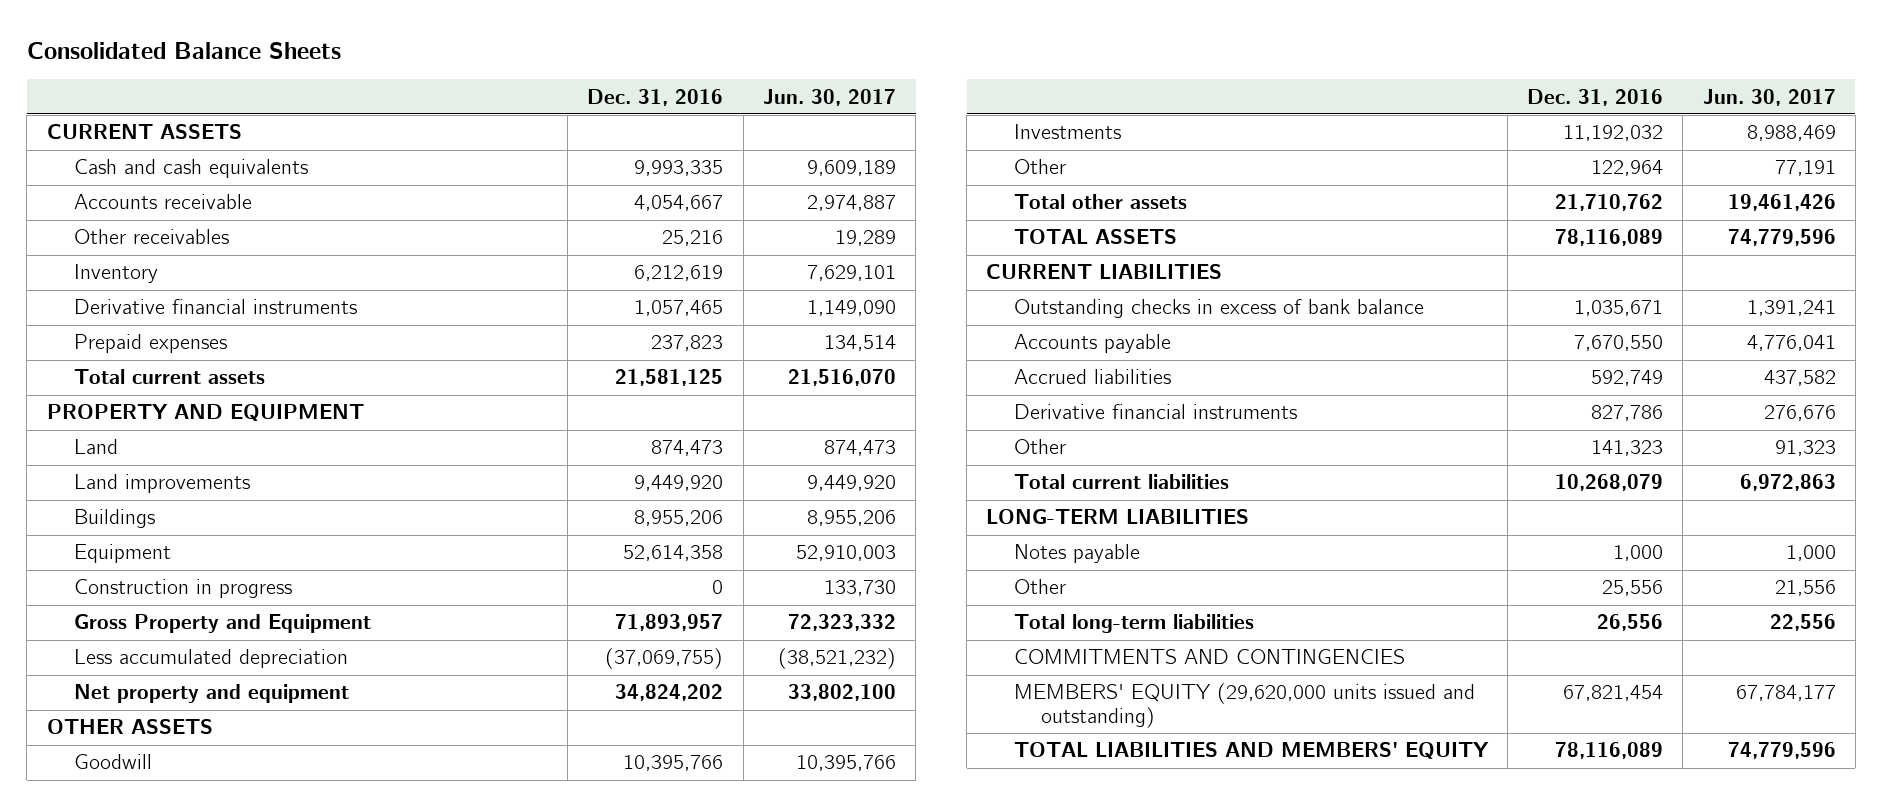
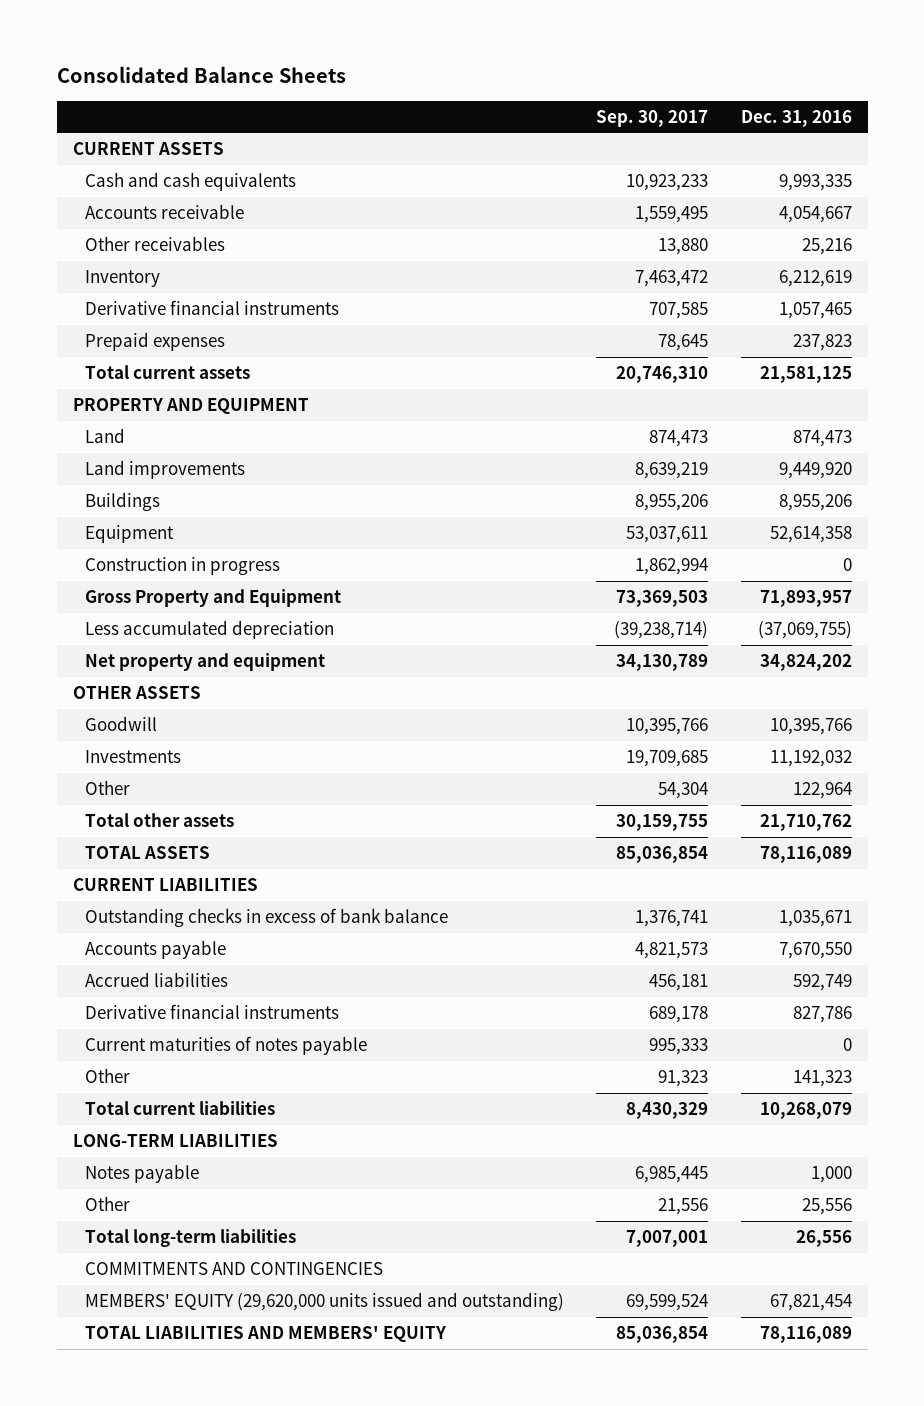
[762,88,896,106] Jun. 30, 2017 -> none
none -> [596,109,709,127] Sep. 30, 2017
none -> [84,1036,367,1056] Current maturities of notes payable

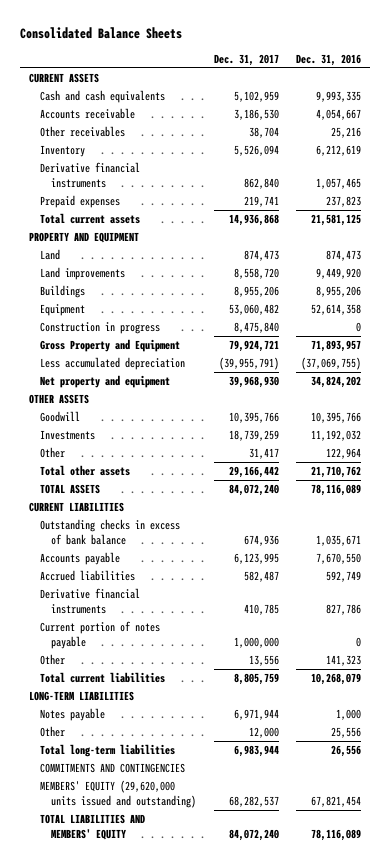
[596,109,709,127] Sep. 30, 2017 -> none
none -> [213,53,279,66] Dec. 31, 2017
[84,1036,367,1056] Current maturities of notes payable -> [40,620,161,649] Current portion of notes payable

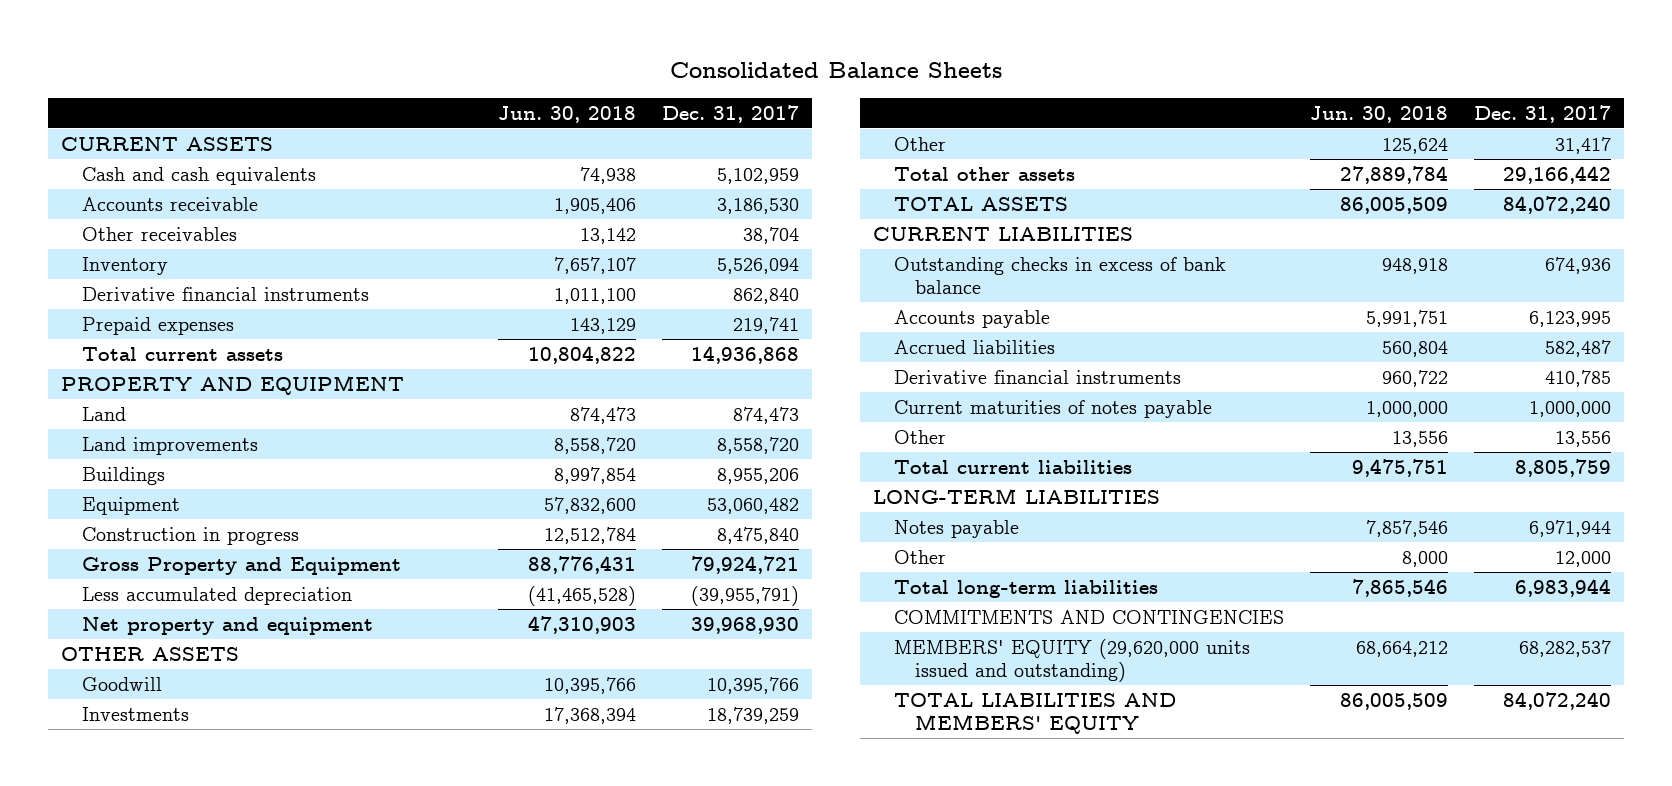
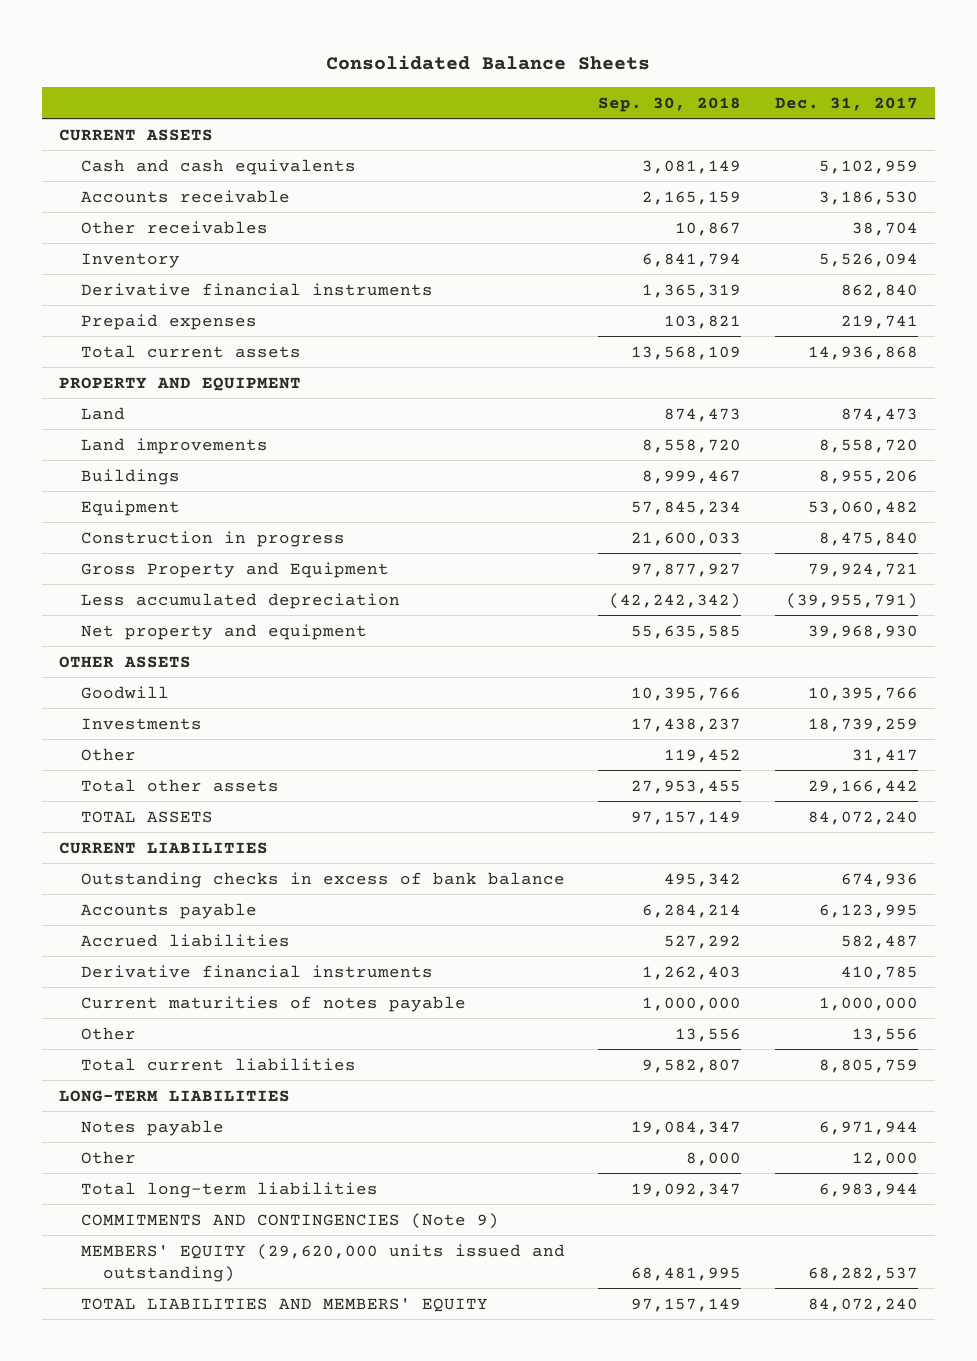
[497,105,636,123] Jun. 30, 2018 -> none
none -> [598,96,742,112] Sep. 30, 2018
[894,609,1285,624] COMMITMENTS AND CONTINGENCIES -> [80,1212,499,1229] COMMITMENTS AND CONTINGENCIES (Note 9)

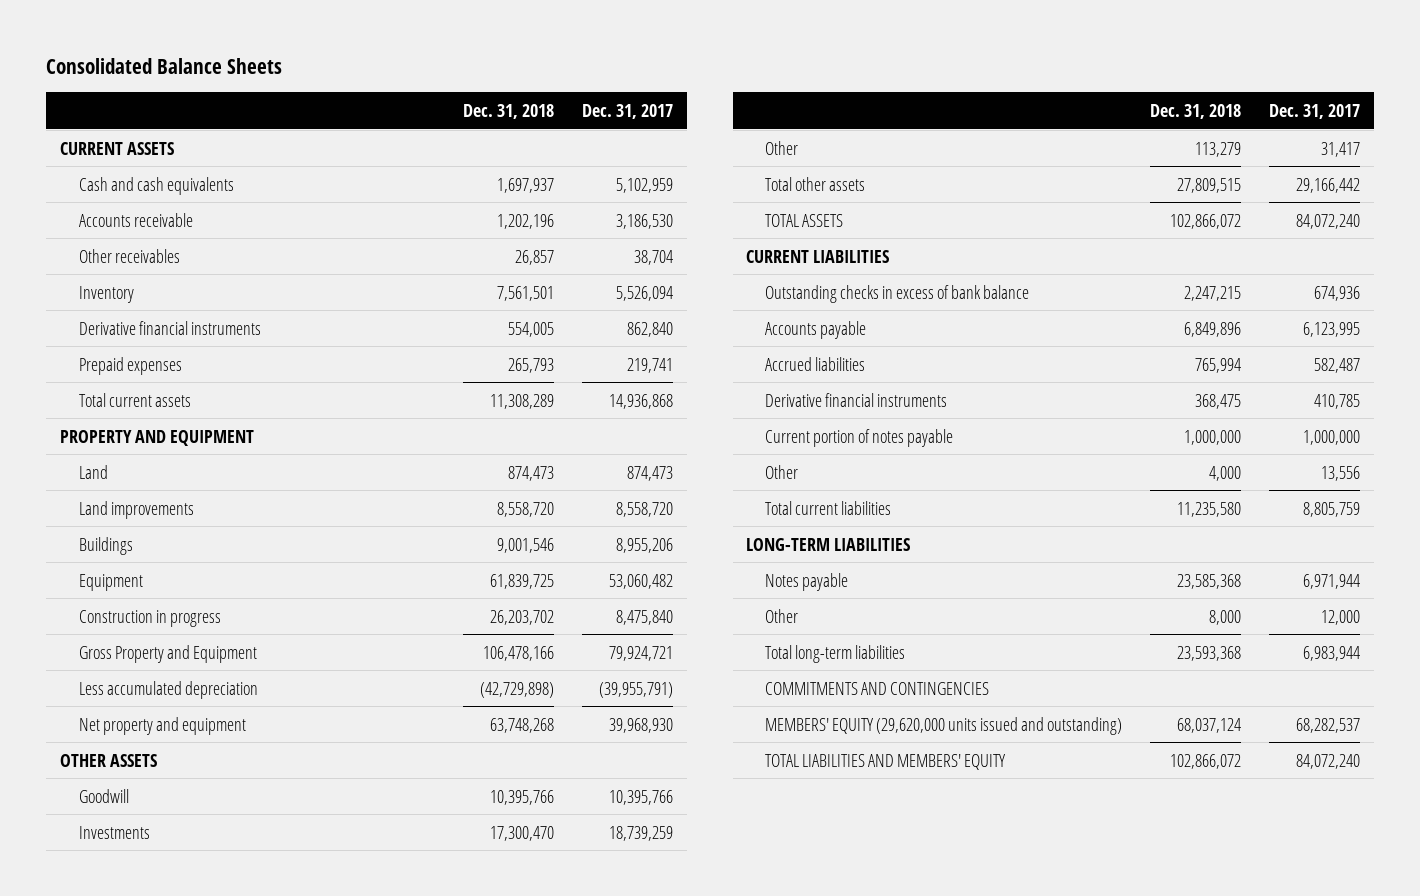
[598,96,742,112] Sep. 30, 2018 -> none
none -> [463,103,555,119] Dec. 31, 2018
[80,995,466,1012] Current maturities of notes payable -> [765,428,954,447] Current portion of notes payable
[80,1212,499,1229] COMMITMENTS AND CONTINGENCIES (Note 9) -> [765,681,990,695] COMMITMENTS AND CONTINGENCIES

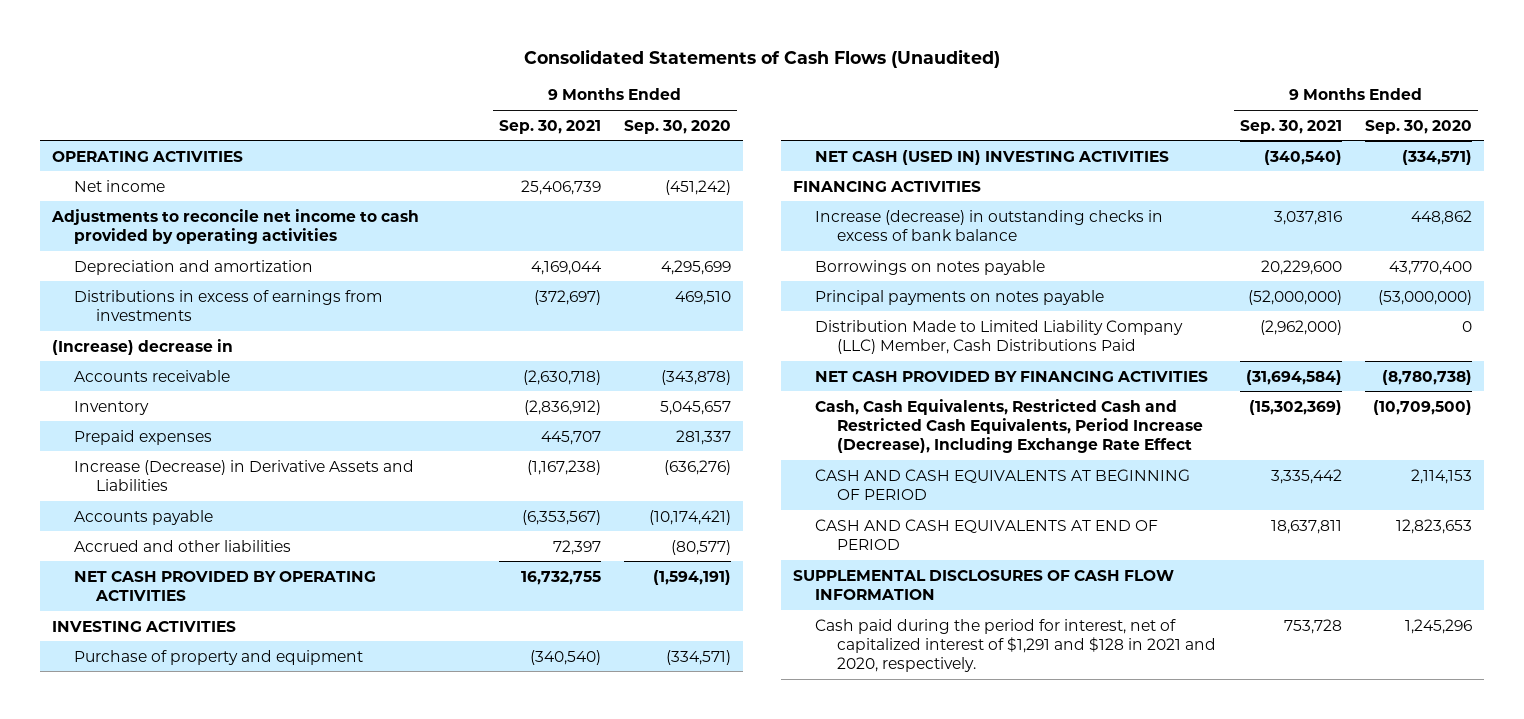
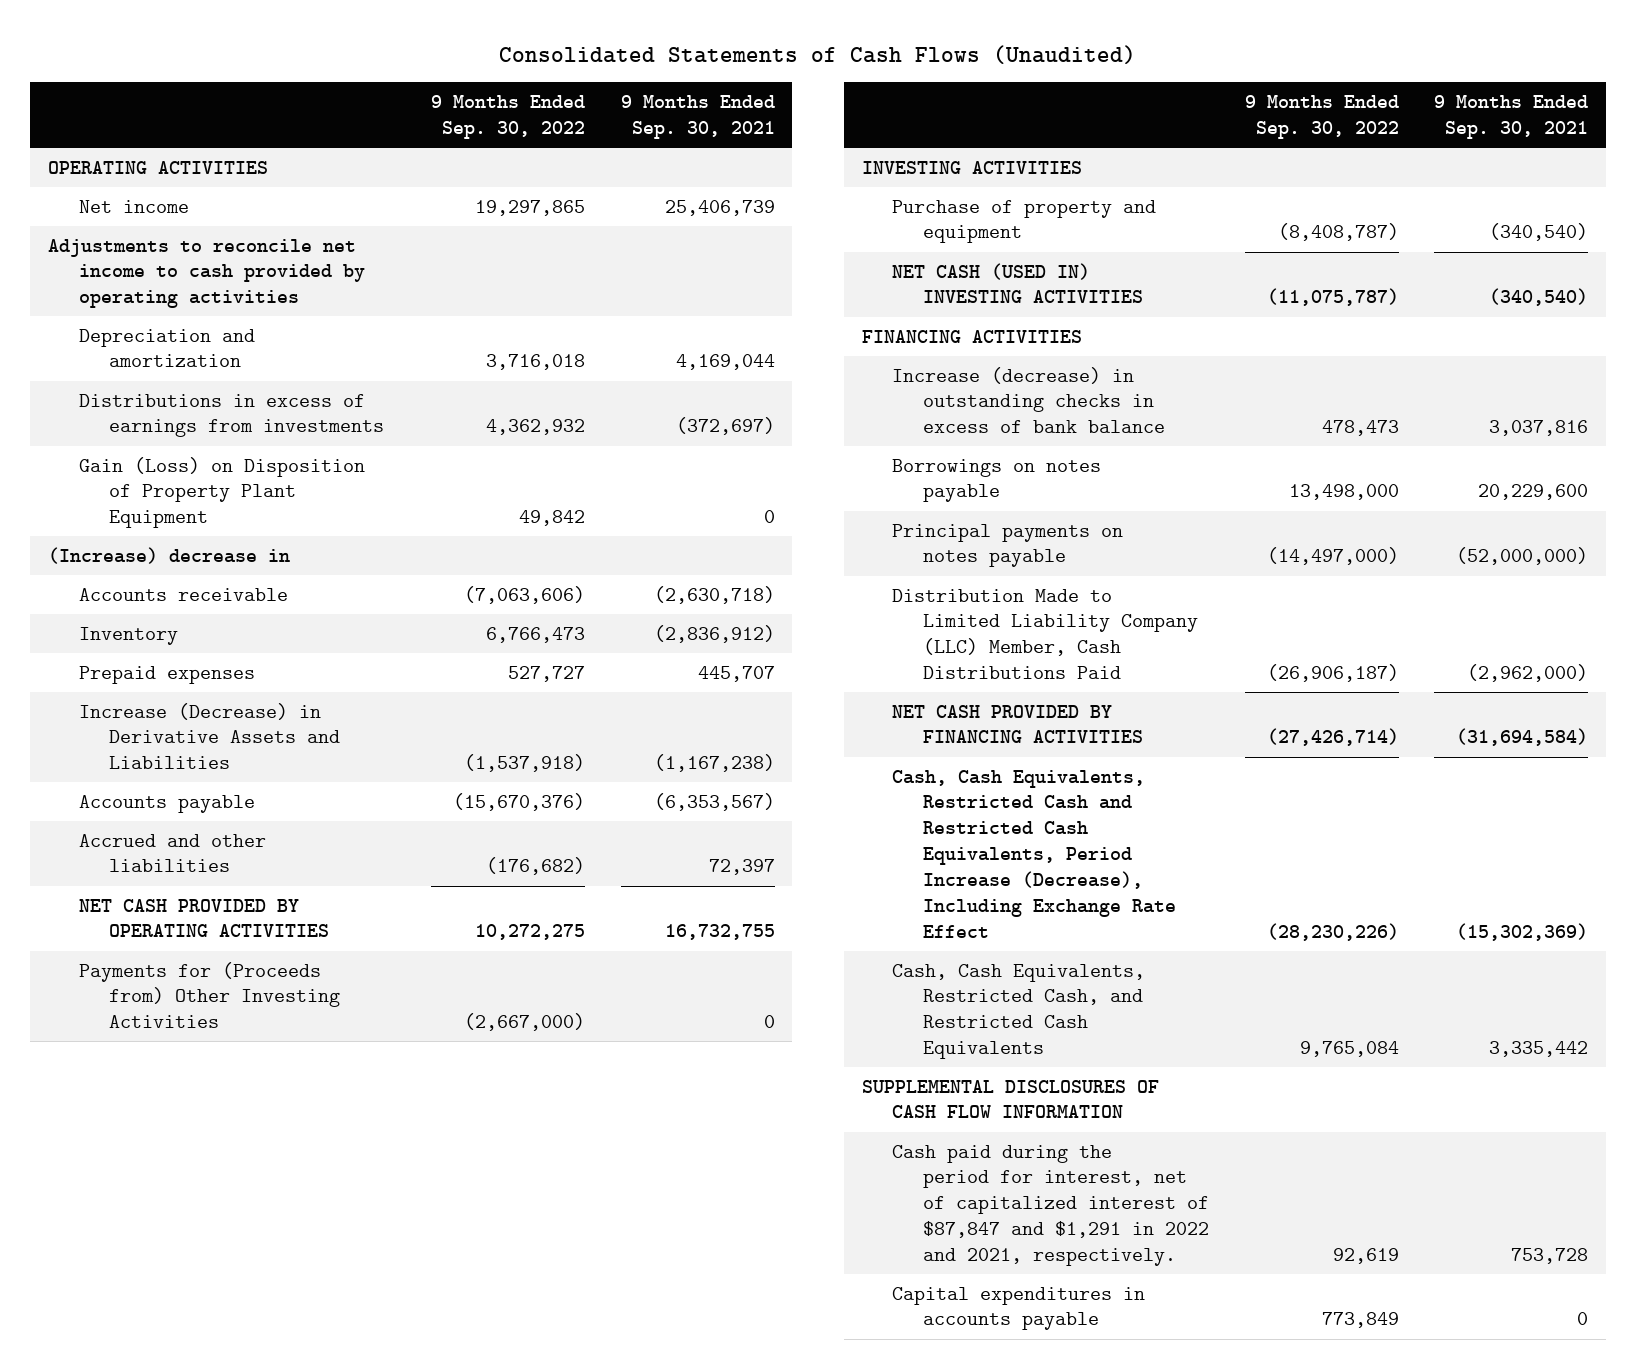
[624,119,732,134] Sep. 30, 2020 -> none
none -> [430,95,585,139] 9 Months Ended Sep. 30, 2022
none -> [78,456,365,529] Gain (Loss) on Disposition of Property Plant Equipment
none -> [78,961,341,1029] Payments for (Proceeds from) Other Investing Activities
[815,518,1159,550] CASH AND CASH EQUIVALENTS AT END OF PERIOD -> none
[815,468,1191,500] CASH AND CASH EQUIVALENTS AT BEGINNING OF PERIOD -> [892,963,1146,1060] Cash, Cash Equivalents, Restricted Cash, and Restricted Cash Equivalents
[815,618,1217,672] Cash paid during the period for interest, net of capitalized interest of $1,291 and $128 in 2021 and 2020, respectively. -> [892,1144,1209,1266] Cash paid during the period for interest, net of capitalized interest of $87,847 and $1,291 in 2022 and 2021, respectively.
none -> [892,1286,1146,1331] Capital expenditures in accounts payable

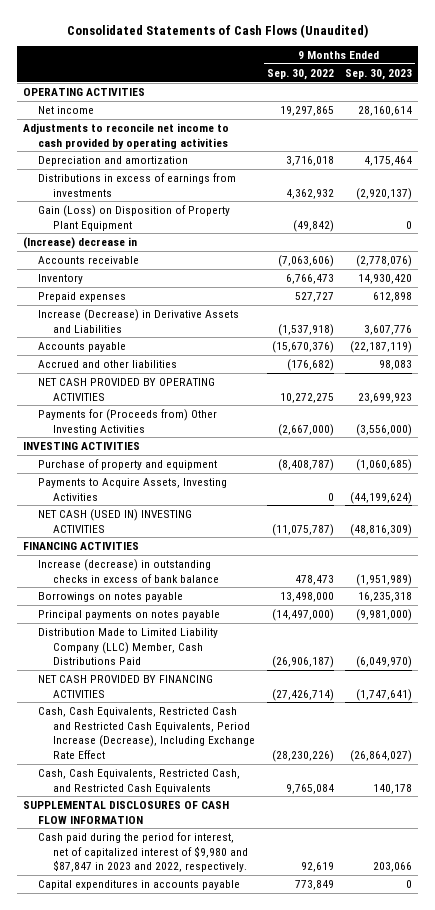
[620,95,775,139] 9 Months Ended Sep. 30, 2021 -> none
none -> [345,68,413,80] Sep. 30, 2023
[518,510,585,527] 49,842 -> [292,219,334,232] (49,842)
none -> [37,477,227,501] Payments to Acquire Assets, Investing Activities
[892,1144,1209,1266] Cash paid during the period for interest, net of capitalized interest of $87,847 and $1,291 in 2022 and 2021, respectively. -> [37,831,248,873] Cash paid during the period for interest, net of capitalized interest of $9,980 and $87,847 in 2023 and 2022, respectively.

